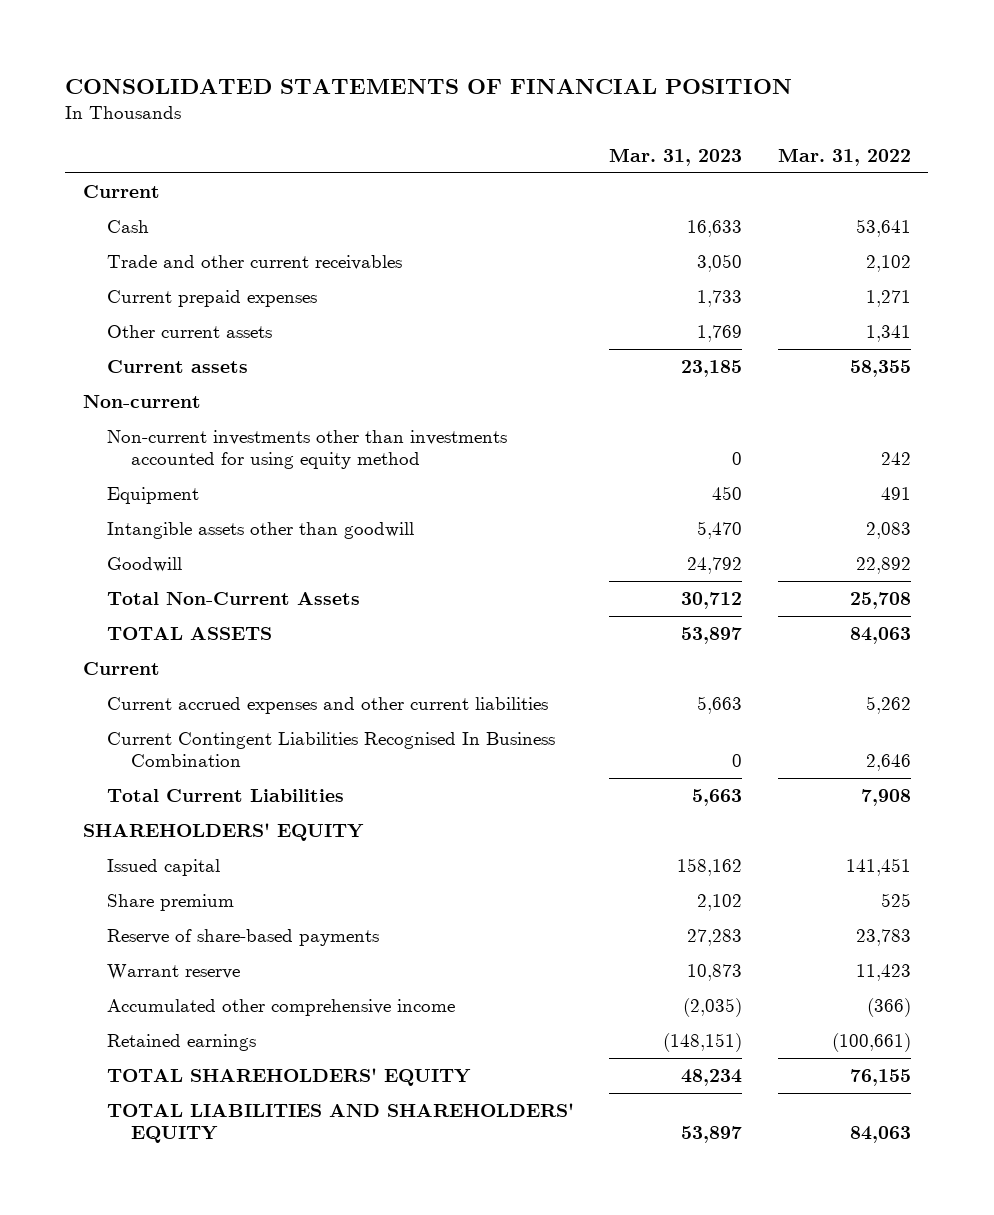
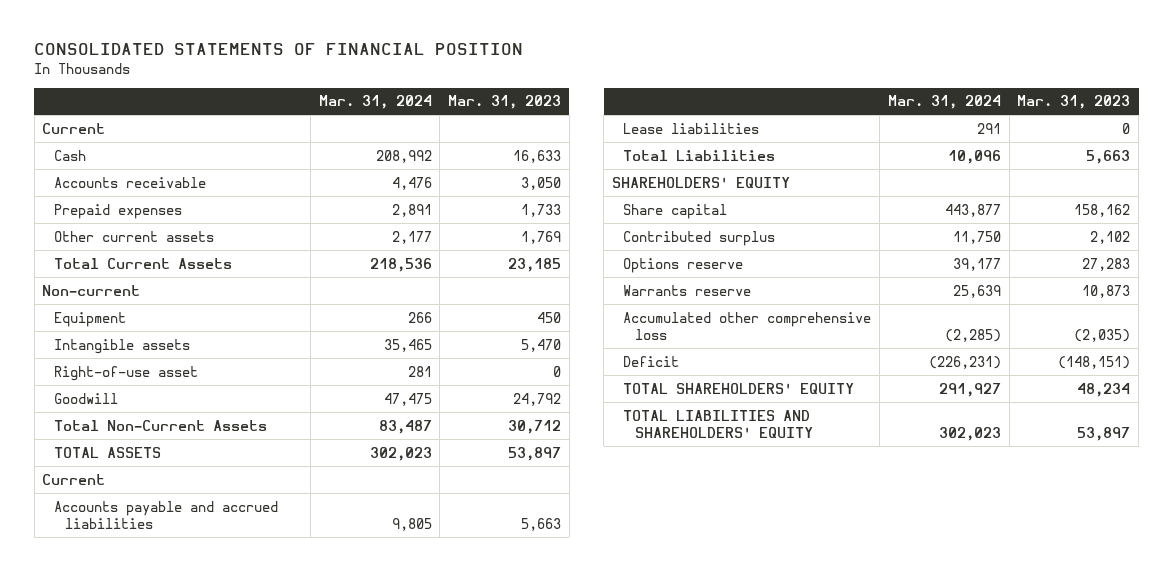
[777,147,911,166] Mar. 31, 2022 -> none
none -> [318,95,432,110] Mar. 31, 2024
[107,254,403,270] Trade and other current receivables -> [53,176,206,188] Accounts receivable
[107,289,318,307] Current prepaid expenses -> [53,203,182,219] Prepaid expenses
[107,359,249,373] Current assets -> [53,257,232,269] Total Current Assets
[107,429,508,470] Non-current investments other than investments accounted for using equity method -> none
[107,521,415,539] Intangible assets other than goodwill -> [53,338,190,354] Intangible assets
none -> [53,365,198,381] Right-of-use asset
[107,731,556,768] Current Contingent Liabilities Recognised In Business Combination -> none
[107,696,549,714] Current accrued expenses and other current liabilities -> [53,500,278,529] Accounts payable and accrued liabilities
none -> [623,122,760,134] Lease liabilities
[107,788,345,802] Total Current Liabilities -> [623,149,776,161] Total Liabilities
[107,858,221,876] Issued capital -> [623,203,728,219] Share capital
[107,893,235,911] Share premium -> [623,230,776,246] Contributed surplus
[107,928,380,946] Reserve of share-based payments -> [623,257,744,273] Options reserve
[107,963,241,980] Warrant reserve -> [623,284,752,296] Warrants reserve
[107,998,456,1016] Accumulated other comprehensive income -> [623,311,872,340] Accumulated other comprehensive loss
[107,1033,257,1051] Retained earnings -> [623,355,680,367] Deficit

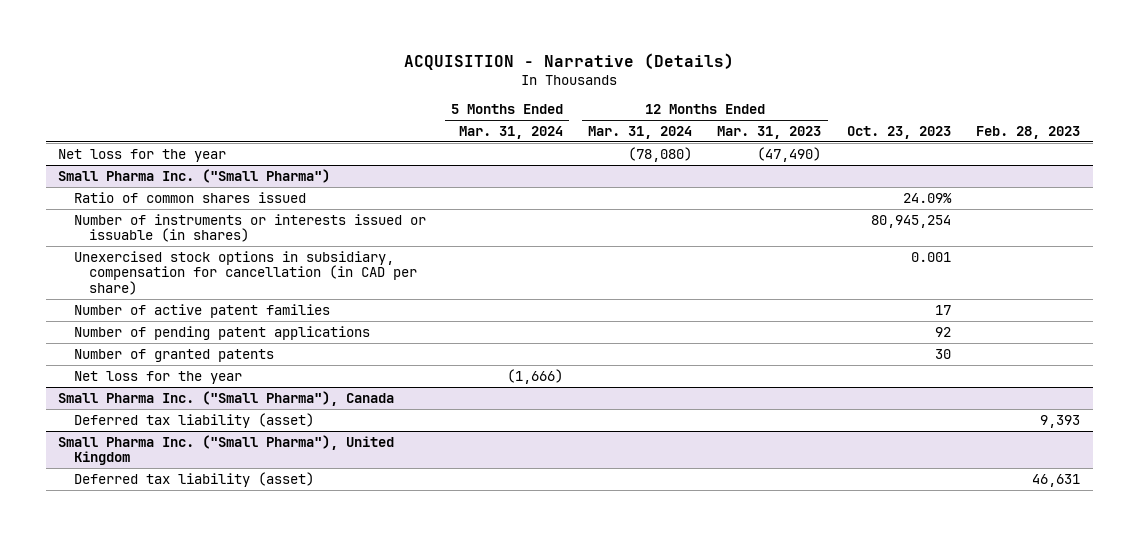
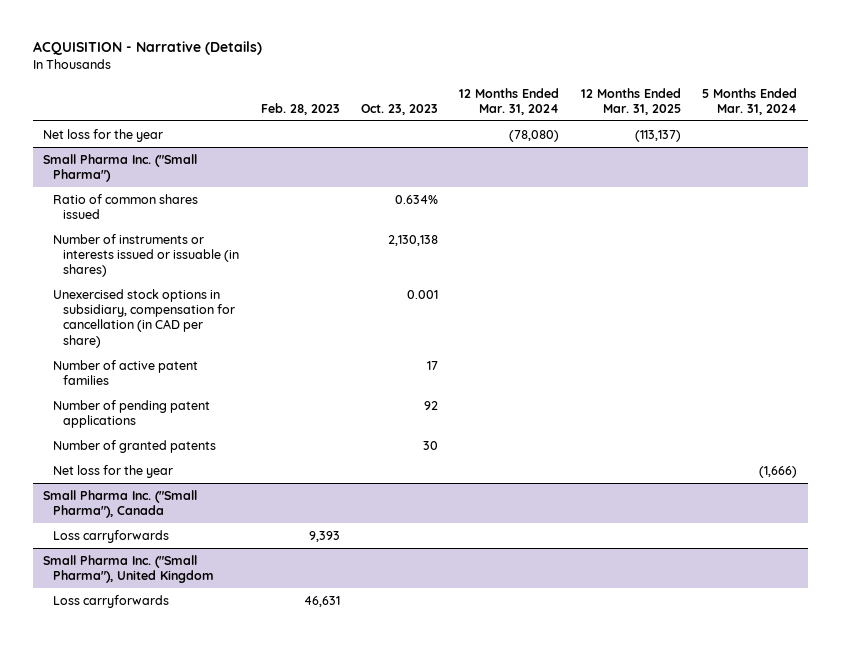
[717,125,822,139] Mar. 31, 2023 -> none
none -> [580,87,681,115] 12 Months Ended Mar. 31, 2025
[902,192,952,203] 24.09% -> [394,194,438,204] 0.634%
[870,214,951,228] 80,945,254 -> [387,234,438,246] 2,130,138
[73,412,314,428] Deferred tax liability (asset) -> [53,529,170,543] Loss carryforwards
[73,471,314,487] Deferred tax liability (asset) -> [53,594,170,608] Loss carryforwards

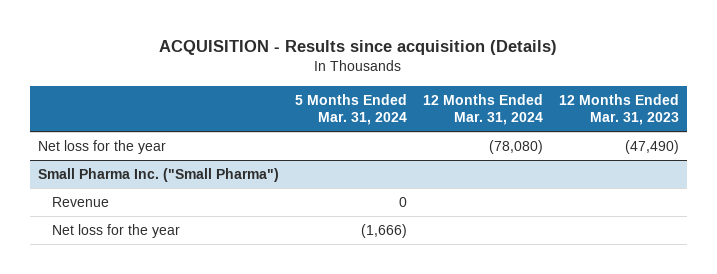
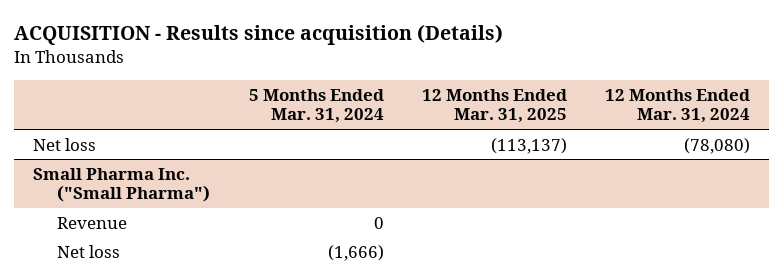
[558,93,679,125] 12 Months Ended Mar. 31, 2023 -> none
none -> [421,88,567,124] 12 Months Ended Mar. 31, 2025
[38,140,167,155] Net loss for the year -> [32,137,96,151] Net loss
[52,224,181,239] Net loss for the year -> [57,244,121,258] Net loss

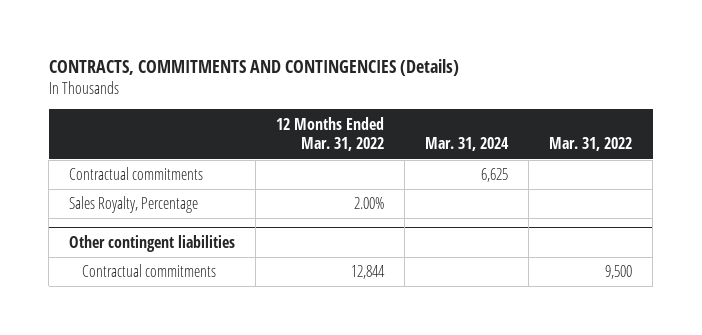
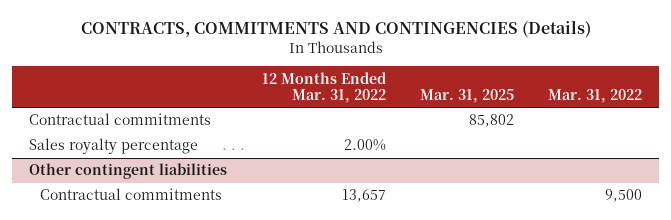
[425,137,510,152] Mar. 31, 2024 -> none
none -> [419,88,514,103] Mar. 31, 2025
[69,196,199,214] Sales Royalty, Percentage -> [29,138,199,155] Sales royalty percentage
[351,265,386,280] 12,844 -> [341,189,386,203] 13,657

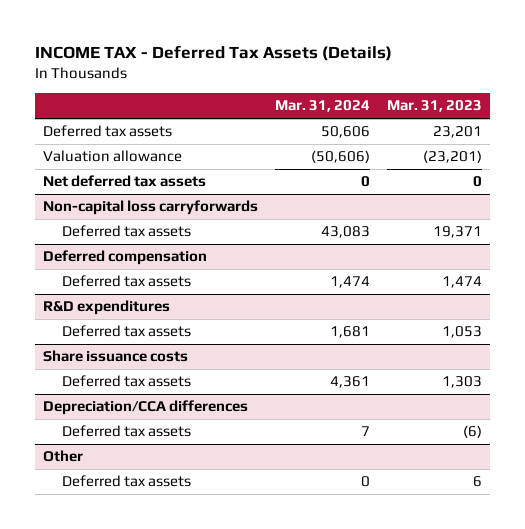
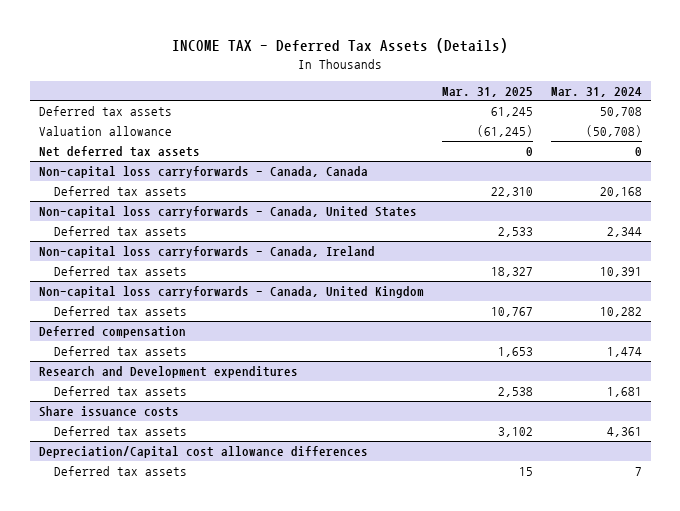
[386,100,482,113] Mar. 31, 2023 -> none
none -> [441,86,533,97] Mar. 31, 2025
[321,126,371,139] 50,606 -> [599,107,642,118] 50,708
[311,150,371,164] (50,606) -> [585,125,642,138] (50,708)
[43,200,259,216] Non-capital loss carryforwards -> [38,166,368,179] Non-capital loss carryforwards - Canada, Canada
[321,226,371,239] 43,083 -> [599,187,642,198] 20,168
none -> [38,206,417,219] Non-capital loss carryforwards - Canada, United States
none -> [53,226,187,237] Deferred tax assets
none -> [38,246,375,259] Non-capital loss carryforwards - Canada, Ireland
none -> [53,266,187,277] Deferred tax assets
none -> [38,286,424,299] Non-capital loss carryforwards - Canada, United Kingdom
none -> [53,306,187,317] Deferred tax assets
[43,300,171,316] R&D expenditures -> [38,366,298,379] Research and Development expenditures
[43,400,249,416] Depreciation/CCA differences -> [38,446,368,459] Depreciation/Capital cost allowance differences
[43,450,84,463] Other -> none
[62,475,192,488] Deferred tax assets -> none

